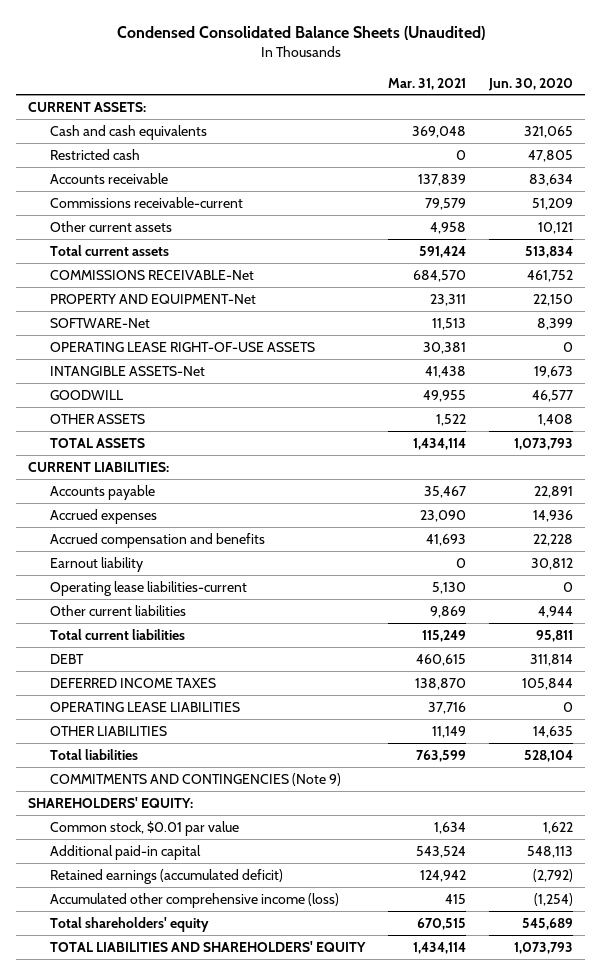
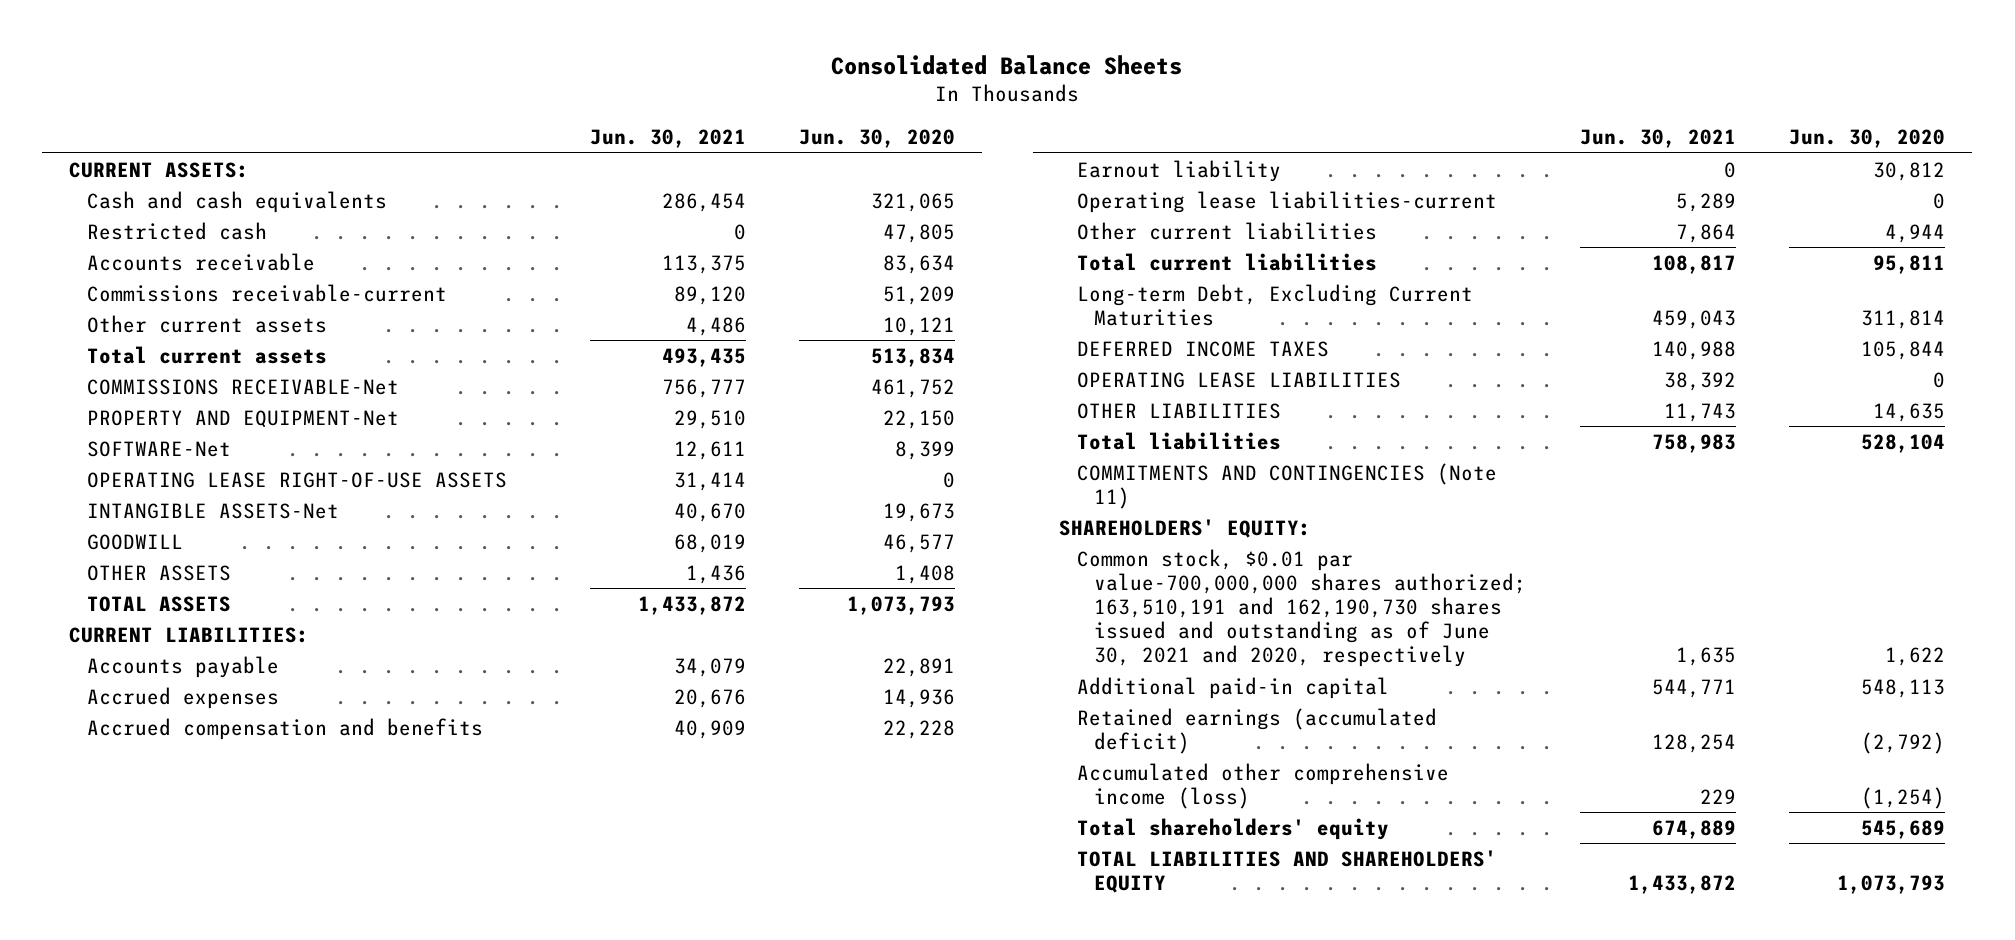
[116,25,485,40] Condensed Consolidated Balance Sheets (Unaudited) -> [831,54,1183,75] Consolidated Balance Sheets
[388,77,467,90] Mar. 31, 2021 -> none
none -> [589,129,746,149] Jun. 30, 2021
[49,653,84,664] DEBT -> [1076,283,1473,326] Long-term Debt, Excluding Current Maturities
[49,772,341,786] COMMITMENTS AND CONTINGENCIES (Note 9) -> [1076,462,1497,509] COMMITMENTS AND CONTINGENCIES (Note 11)
[49,820,239,836] Common stock, $0.01 par value -> [1076,548,1527,668] Common stock, $0.01 par value-700,000,000 shares authorized; 163,510,191 and 162,190,730 shares issued and outstanding as of June 30, 2021 and 2020, respectively

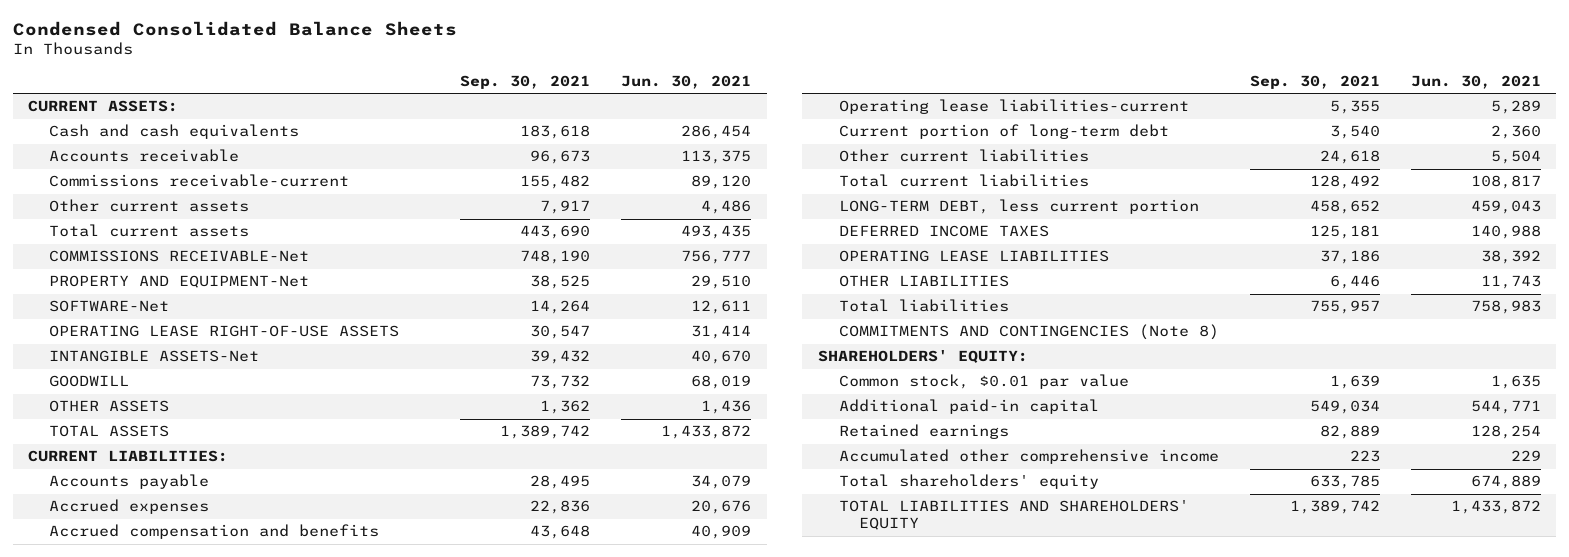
[831,54,1183,75] Consolidated Balance Sheets -> [12,21,457,37] Condensed Consolidated Balance Sheets
[799,129,956,149] Jun. 30, 2020 -> none
none -> [460,75,591,90] Sep. 30, 2021
[86,221,267,240] Restricted cash -> none
[1076,159,1281,182] Earnout liability -> none
none -> [838,124,1169,140] Current portion of long-term debt
[1675,223,1736,243] 7,864 -> [1490,150,1541,165] 5,504
[1076,283,1473,326] Long-term Debt, Excluding Current Maturities -> [838,199,1199,215] LONG-TERM DEBT, less current portion
[1076,462,1497,509] COMMITMENTS AND CONTINGENCIES (Note 11) -> [838,324,1219,341] COMMITMENTS AND CONTINGENCIES (Note 8)
[1076,548,1527,668] Common stock, $0.01 par value-700,000,000 shares authorized; 163,510,191 and 162,190,730 shares issued and outstanding as of June 30, 2021 and 2020, respectively -> [838,374,1129,390] Common stock, $0.01 par value
[1076,707,1437,754] Retained earnings (accumulated deficit) -> [838,424,1009,440] Retained earnings
[1076,762,1449,809] Accumulated other comprehensive income (loss) -> [838,449,1219,465] Accumulated other comprehensive income

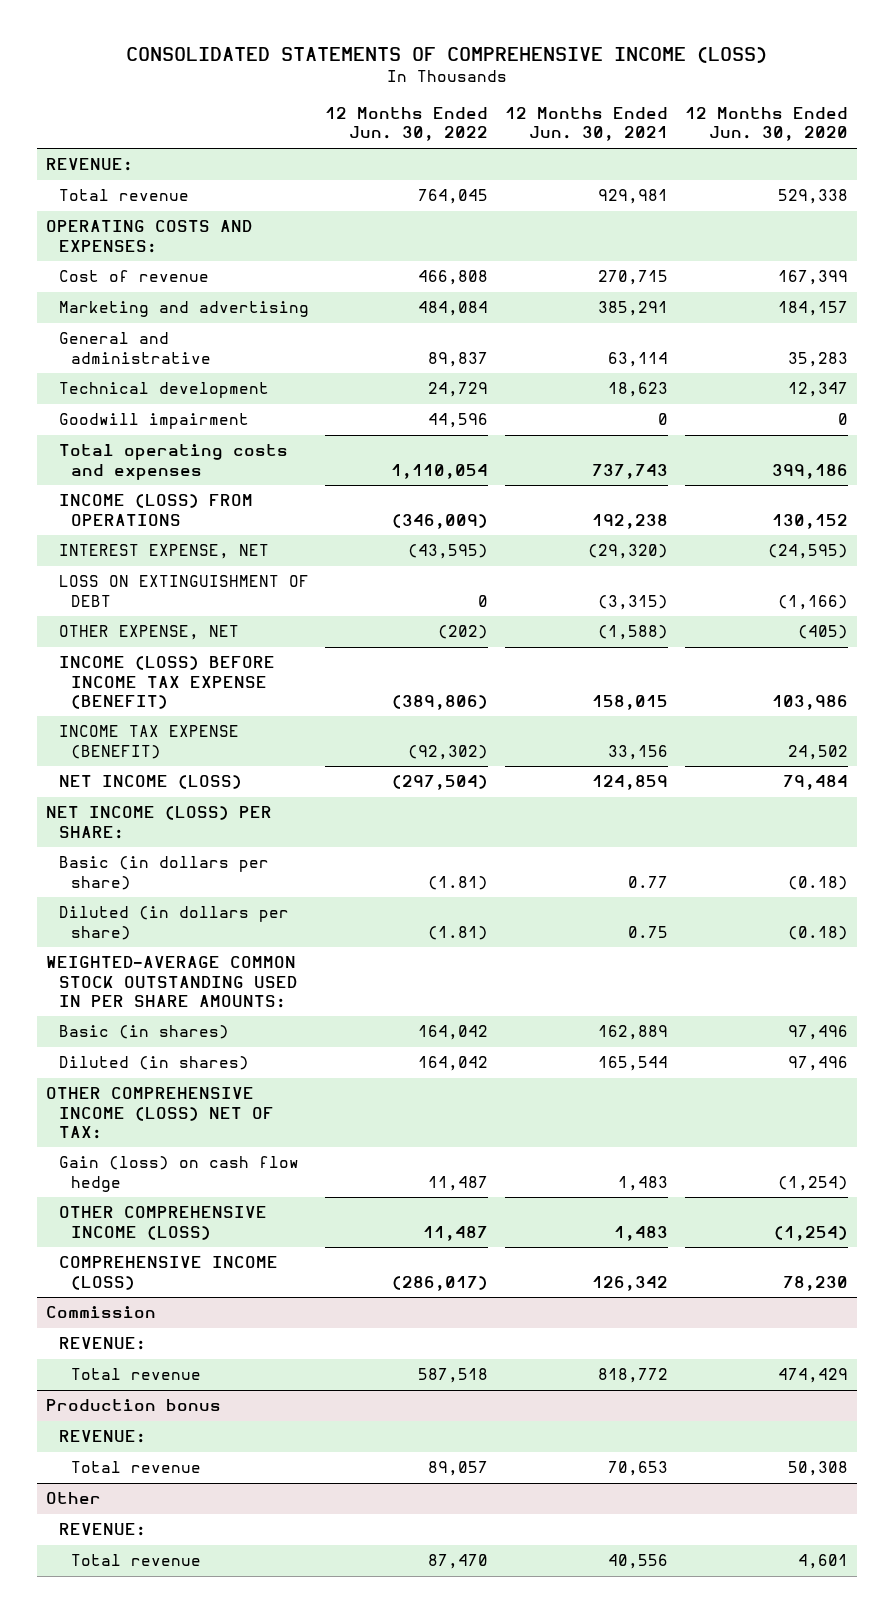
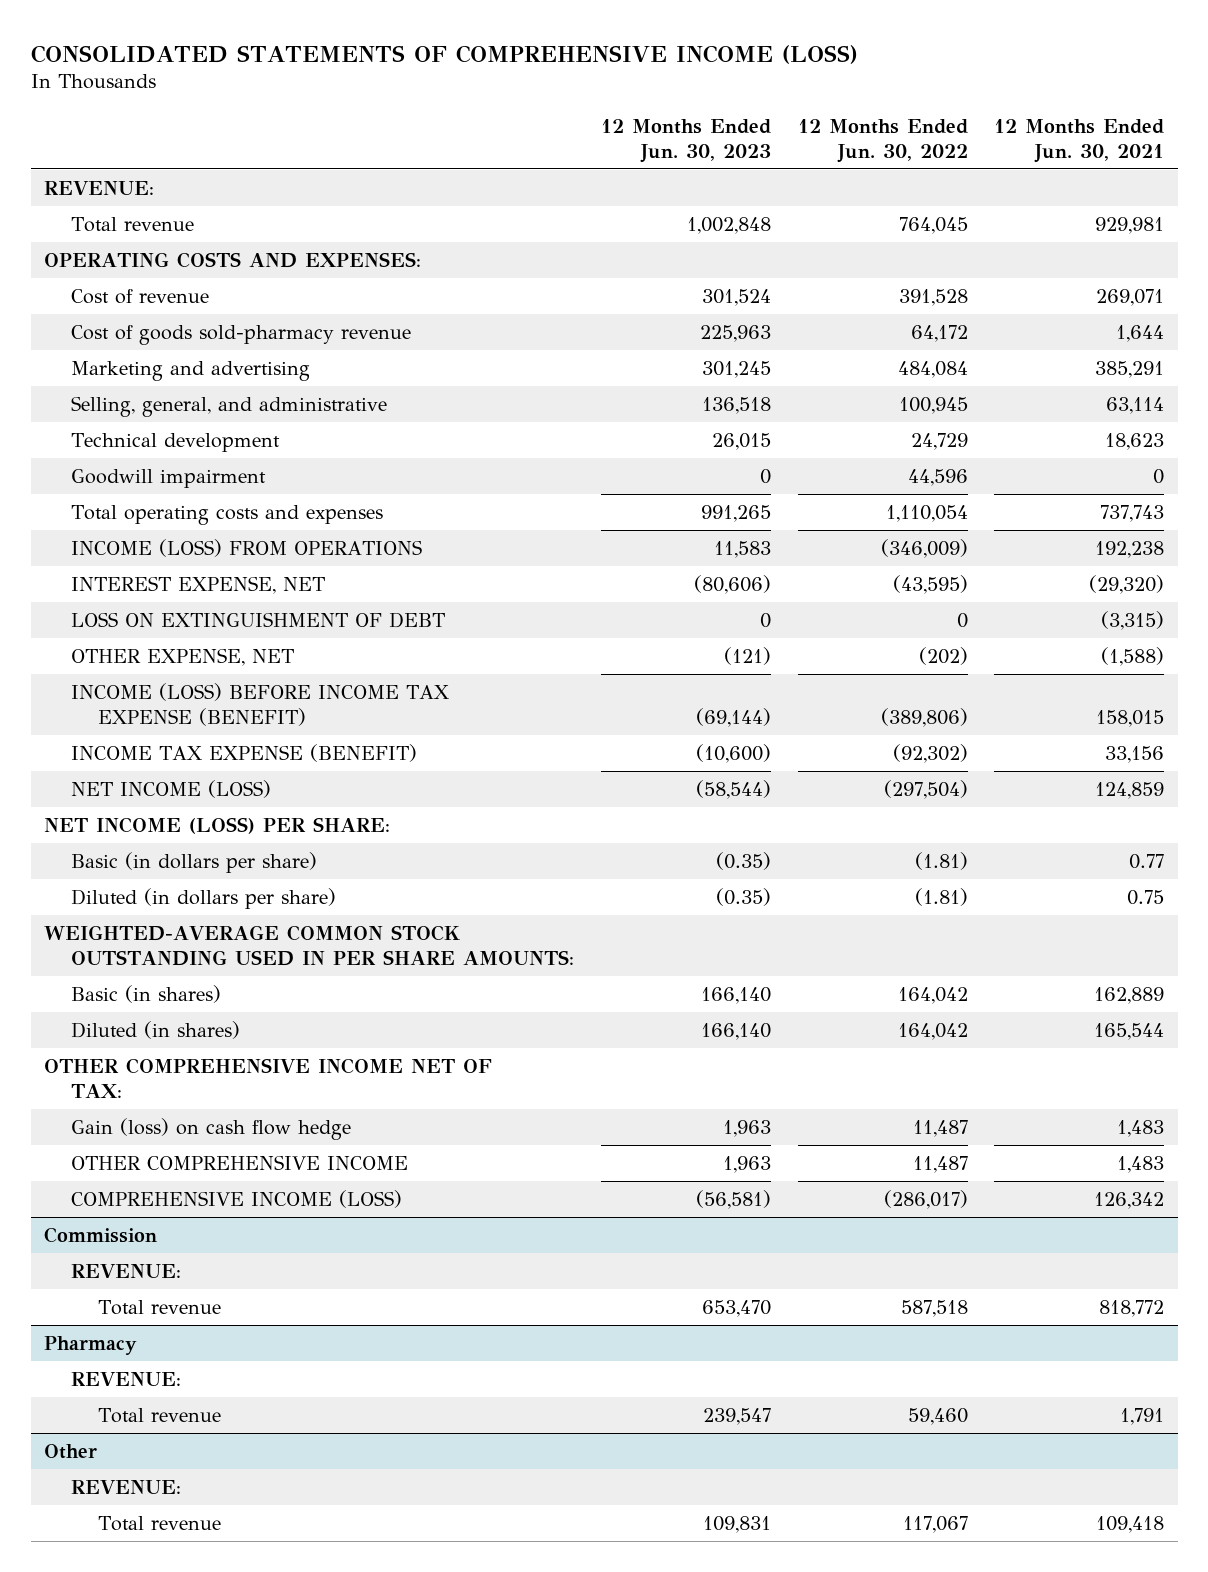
[685,107,849,142] 12 Months Ended Jun. 30, 2020 -> none
none -> [600,118,771,163] 12 Months Ended Jun. 30, 2023
[418,270,489,286] 466,808 -> [898,288,968,306] 391,528
[598,270,669,286] 270,715 -> [1096,288,1165,306] 269,071
none -> [71,324,412,345] Cost of goods sold-pharmacy revenue
[58,332,212,364] General and administrative -> [71,395,388,417] Selling, general, and administrative
[428,351,489,367] 89,837 -> [898,396,968,414] 100,945
[45,1087,274,1139] OTHER COMPREHENSIVE INCOME (LOSS) NET OF TAX: -> [44,1057,493,1098] OTHER COMPREHENSIVE INCOME NET OF TAX:
[58,1206,267,1240] OTHER COMPREHENSIVE INCOME (LOSS) -> [71,1154,409,1170] OTHER COMPREHENSIVE INCOME
[45,1399,221,1412] Production bonus -> none
none -> [44,1335,138,1355] Pharmacy
[428,1461,489,1477] 89,057 -> [907,1407,968,1425] 59,460
[608,1461,669,1477] 70,653 -> [1120,1407,1165,1425] 1,791
[428,1554,489,1570] 87,470 -> [902,1515,968,1533] 117,067
[608,1554,669,1570] 40,556 -> [1096,1515,1165,1533] 109,418

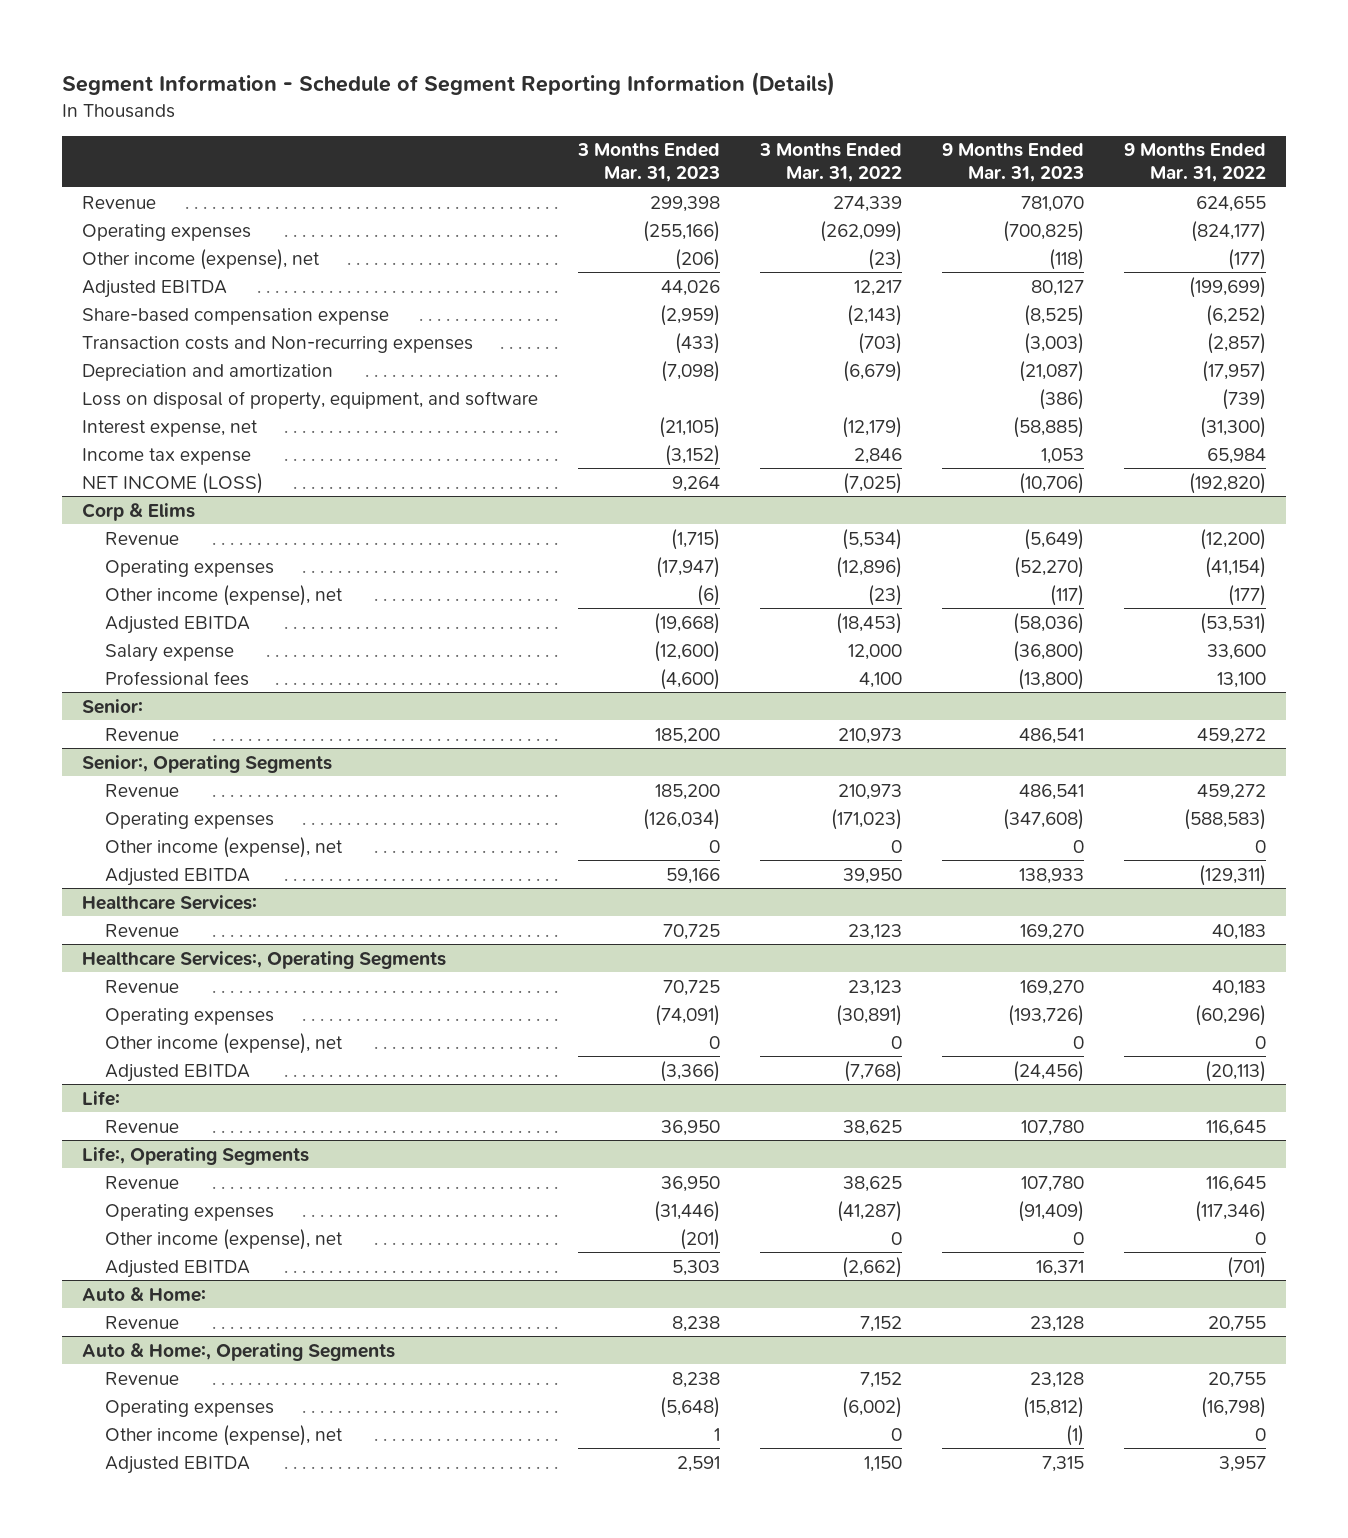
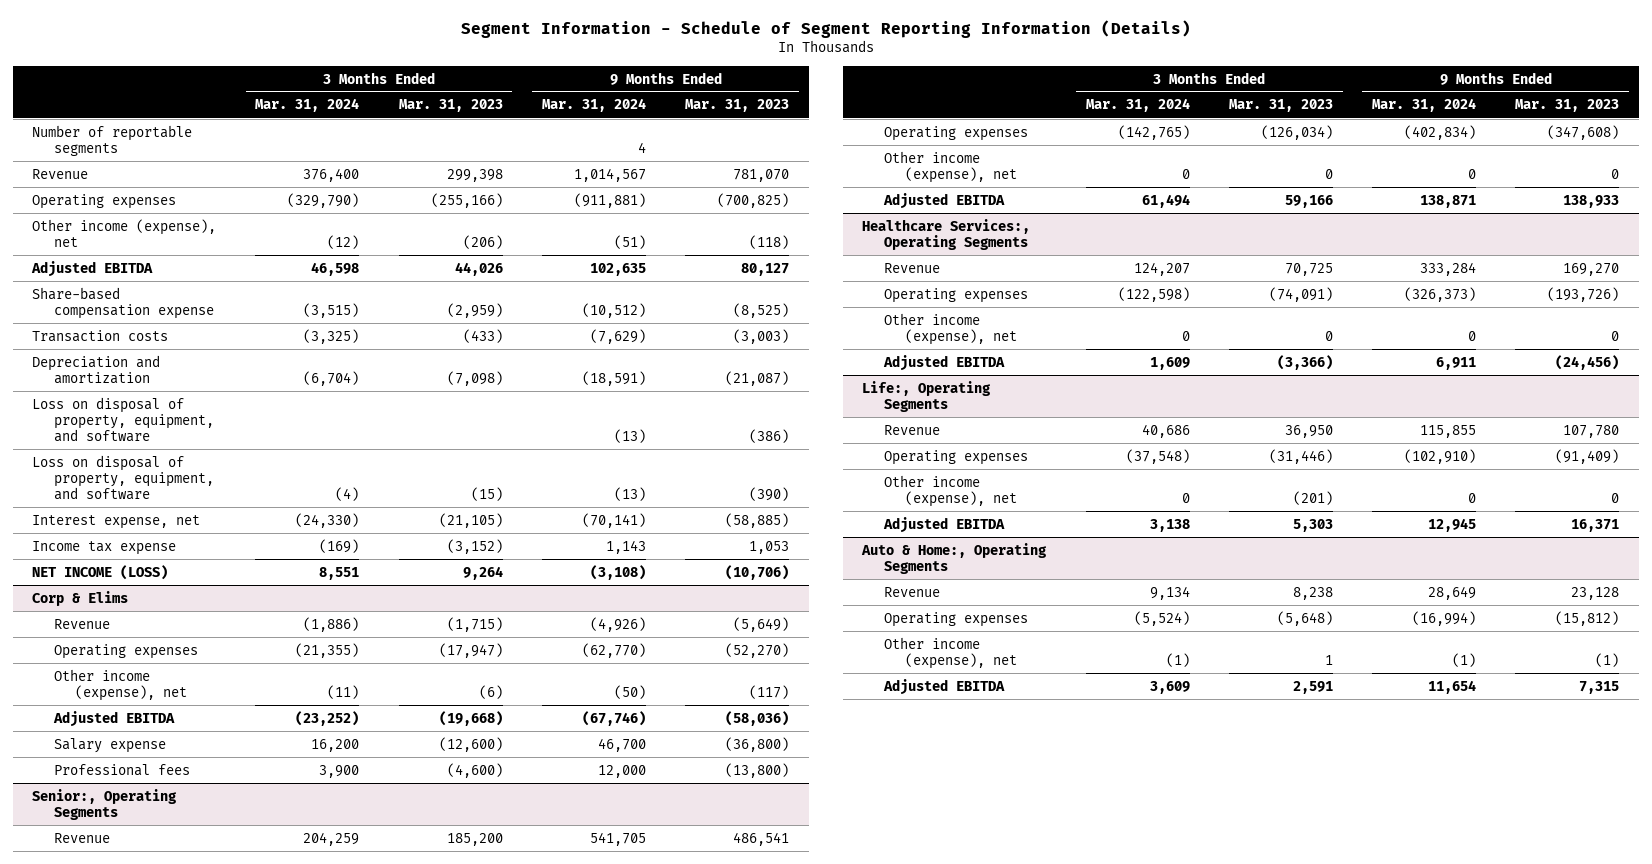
[759,143,903,182] 3 Months Ended Mar. 31, 2022 -> none
[1124,143,1267,182] 9 Months Ended Mar. 31, 2022 -> none
none -> [255,98,360,113] Mar. 31, 2024
none -> [541,98,646,113] Mar. 31, 2024
none -> [32,124,193,156] Number of reportable segments
[81,335,473,353] Transaction costs and Non-recurring expenses -> [32,329,169,342] Transaction costs
none -> [32,454,214,500] Loss on disposal of property, equipment, and software
[81,698,143,714] Senior: -> none
[105,727,180,741] Revenue -> none
[81,894,257,910] Healthcare Services: -> none
[105,923,180,937] Revenue -> none
[81,1090,120,1106] Life: -> none
[105,1119,180,1133] Revenue -> none
[81,1286,206,1302] Auto & Home: -> none
[105,1315,180,1329] Revenue -> none

